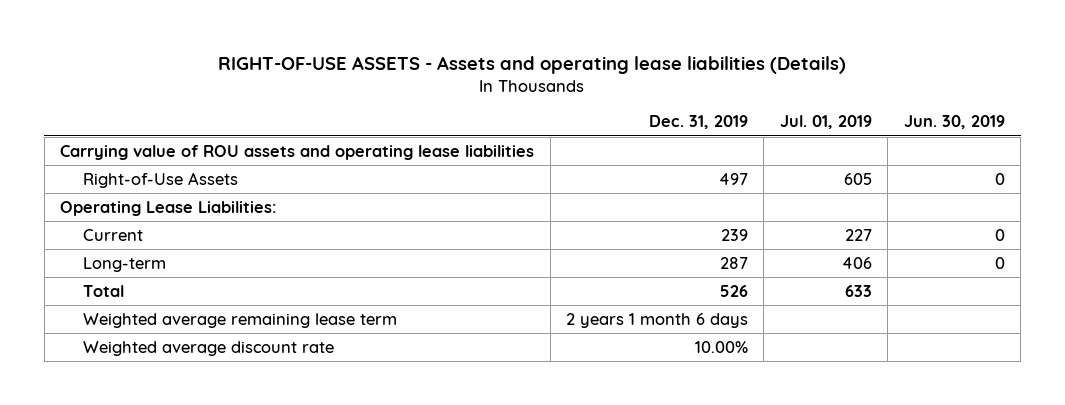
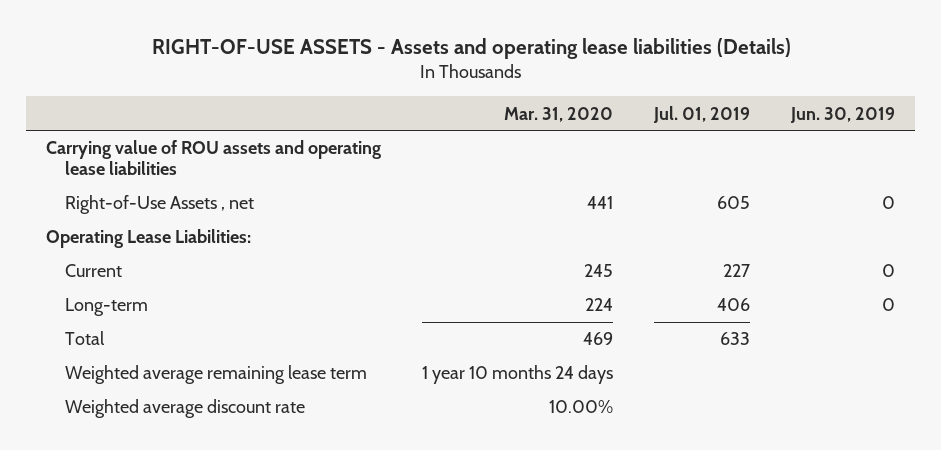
[648,115,748,130] Dec. 31, 2019 -> none
none -> [504,106,614,122] Mar. 31, 2020
[82,171,238,188] Right-of-Use Assets -> [65,195,255,215] Right-of-Use Assets , net

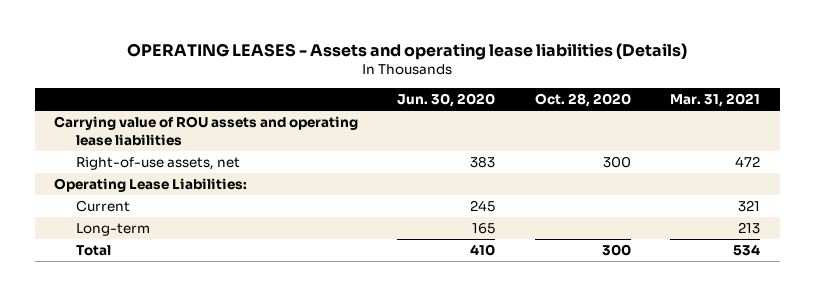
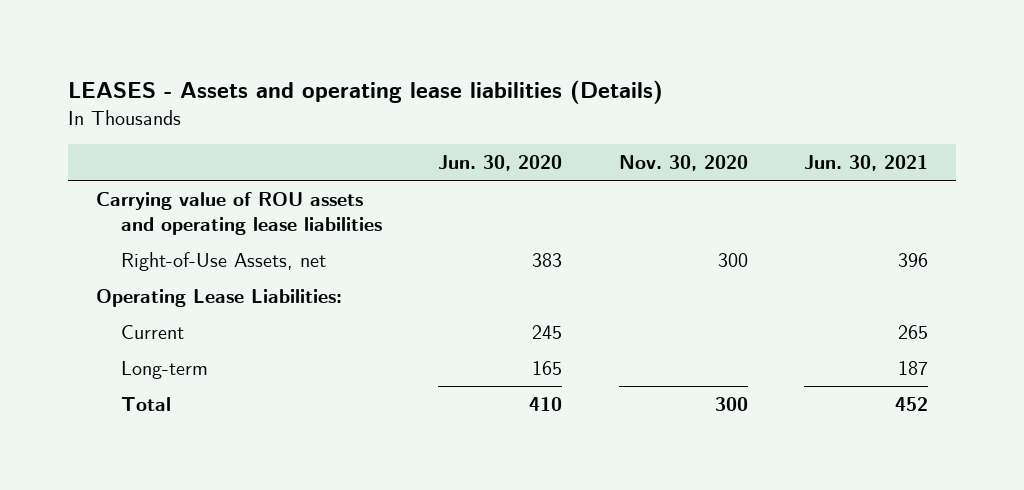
[127,42,688,60] OPERATING LEASES - Assets and operating lease liabilities (Details) -> [67,80,663,105] LEASES - Assets and operating lease liabilities (Details)
[534,93,631,108] Oct. 28, 2020 -> none
[669,93,760,108] Mar. 31, 2021 -> none
none -> [618,154,748,171] Nov. 30, 2020
none -> [804,154,929,171] Jun. 30, 2021
[76,157,241,171] Right-of-use assets, net -> [120,251,326,271] Right-of-Use Assets, net

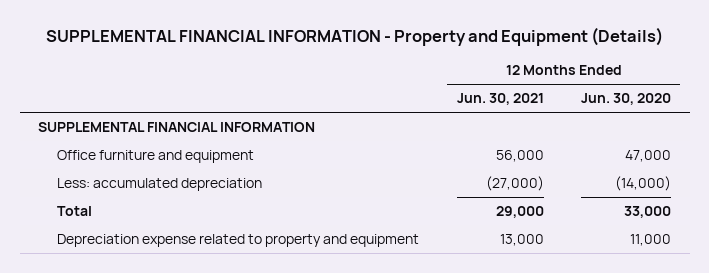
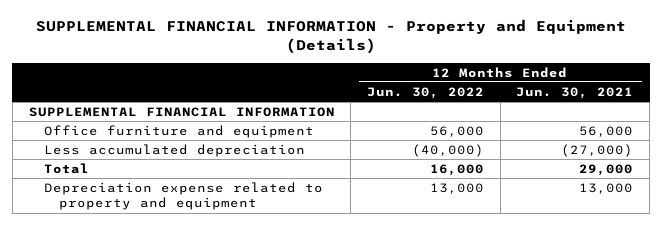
[580,93,671,106] Jun. 30, 2020 -> none
none -> [366,87,484,100] Jun. 30, 2022
[57,178,263,192] Less: accumulated depreciation -> [43,144,305,158] Less accumulated depreciation

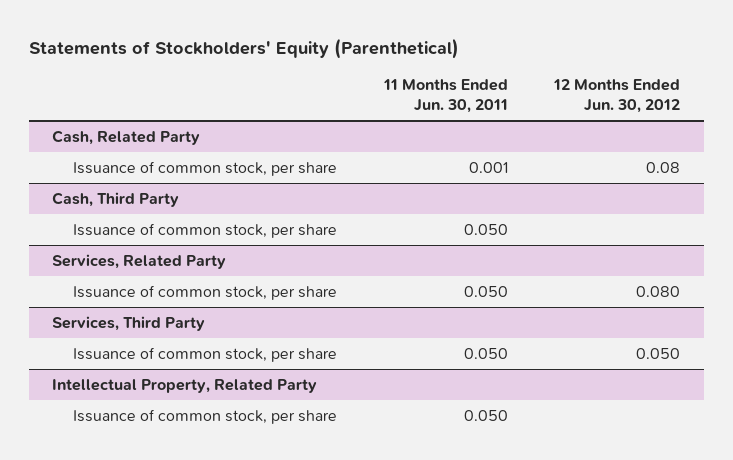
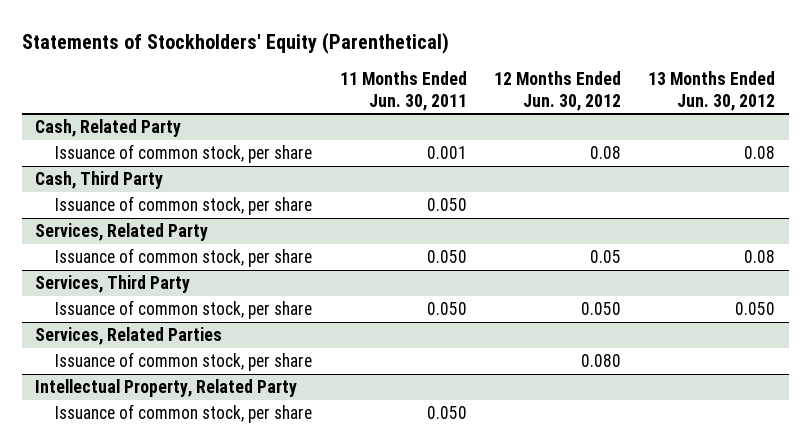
none -> [648,71,776,111] 13 Months Ended Jun. 30, 2012
[636,285,681,297] 0.080 -> [590,250,622,264] 0.05
none -> [35,327,223,346] Services, Related Parties
none -> [55,352,313,372] Issuance of common stock, per share

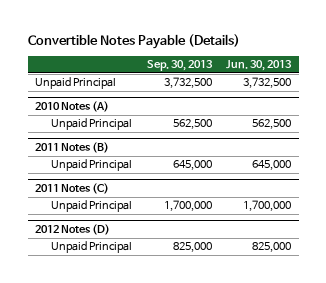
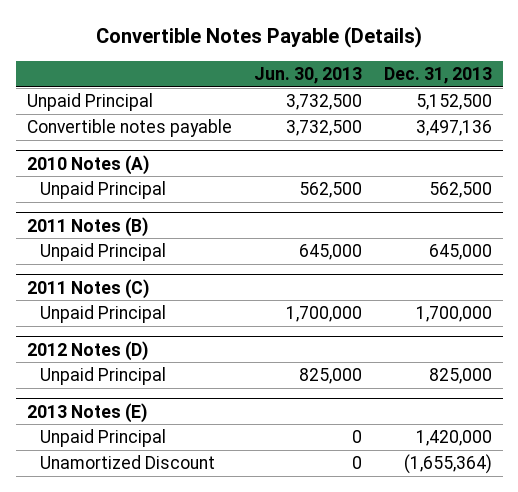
[146,60,213,72] Sep. 30, 2013 -> none
none -> [383,66,492,84] Dec. 31, 2013
none -> [26,119,232,138] Convertible notes payable
none -> [26,402,147,423] 2013 Notes (E)
none -> [39,429,166,448] Unpaid Principal
none -> [39,455,215,470] Unamortized Discount

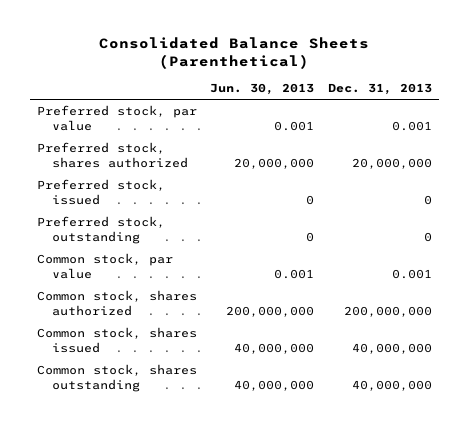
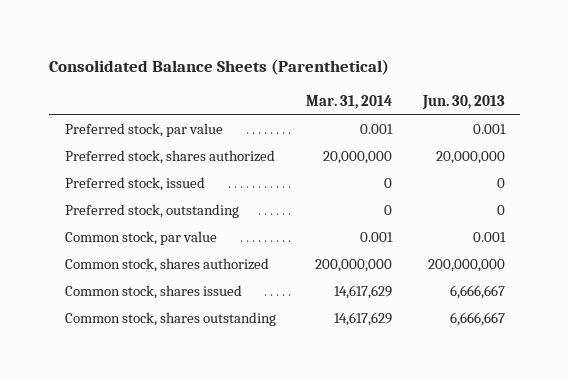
[328,83,433,96] Dec. 31, 2013 -> none
none -> [306,94,393,109] Mar. 31, 2014
[234,343,315,355] 40,000,000 -> [449,284,505,299] 6,666,667
[234,380,315,392] 40,000,000 -> [449,311,505,326] 6,666,667

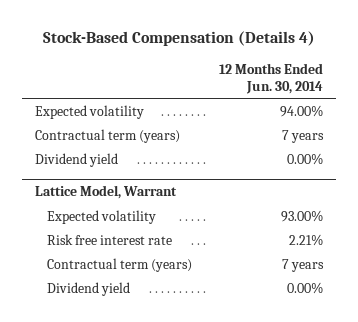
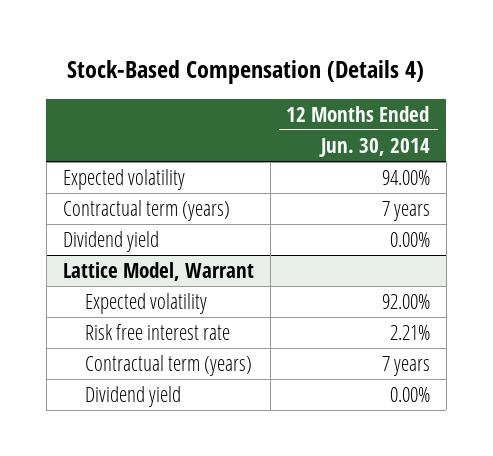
[280,209,323,222] 93.00% -> [381,293,430,309] 92.00%

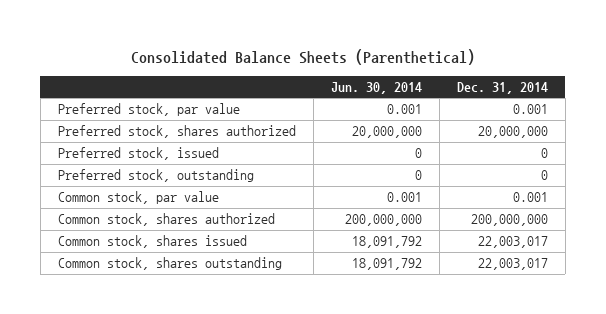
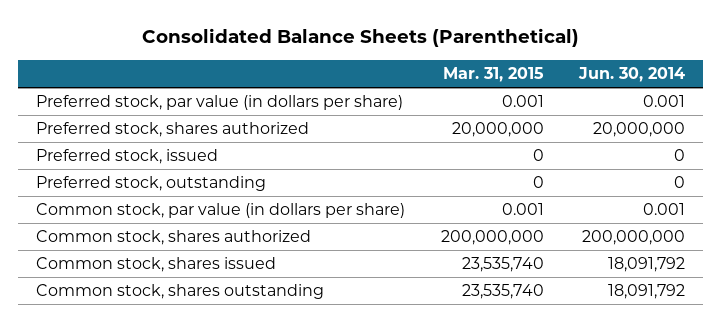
[456,81,548,94] Dec. 31, 2014 -> none
none -> [442,67,544,83] Mar. 31, 2015
[57,103,240,117] Preferred stock, par value -> [36,95,404,111] Preferred stock, par value (in dollars per share)
[57,191,219,205] Common stock, par value -> [36,203,406,219] Common stock, par value (in dollars per share)

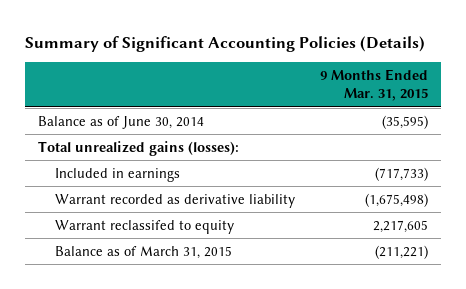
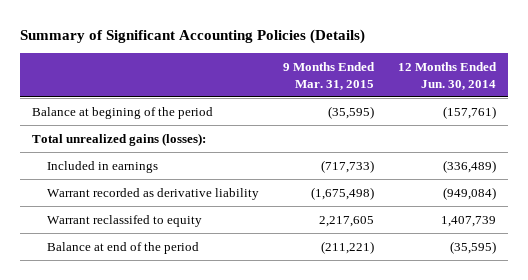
none -> [397,61,497,90] 12 Months Ended Jun. 30, 2014
[37,115,204,129] Balance as of June 30, 2014 -> [32,106,214,119] Balance at begining of the period
[55,245,233,259] Balance as of March 31, 2015 -> [46,241,199,254] Balance at end of the period

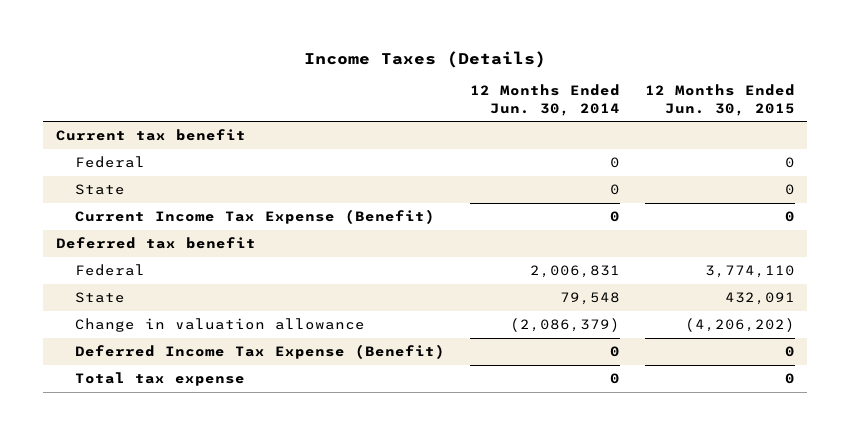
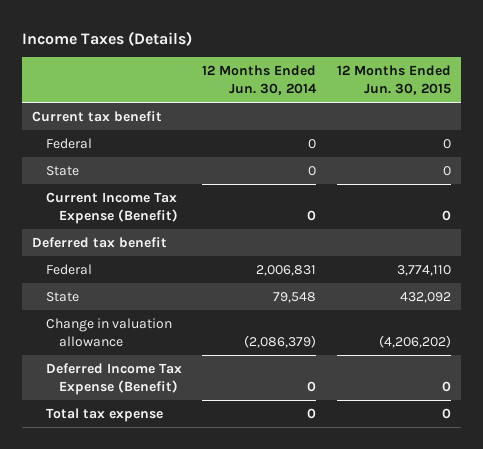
[724,292,795,306] 432,091 -> [399,291,451,303] 432,092

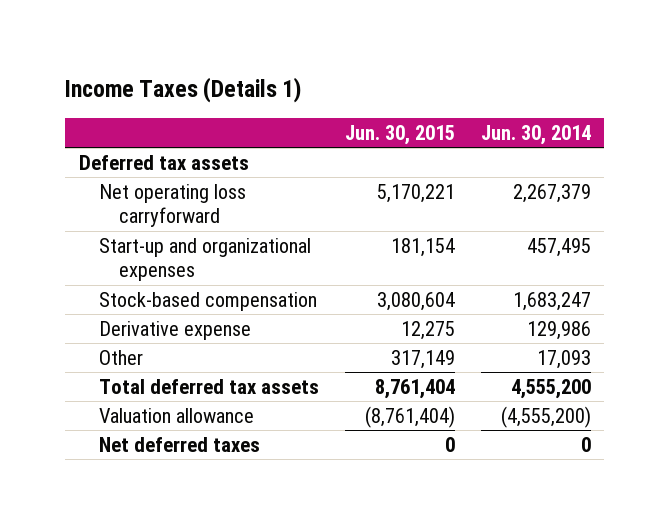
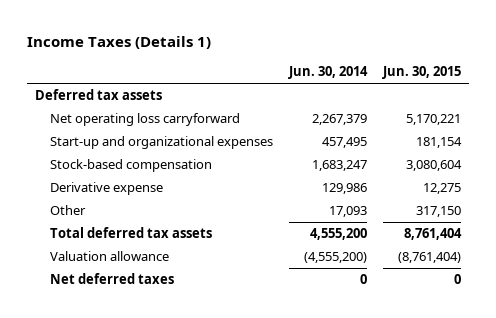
[391,350,456,370] 317,149 -> [415,206,461,218] 317,150

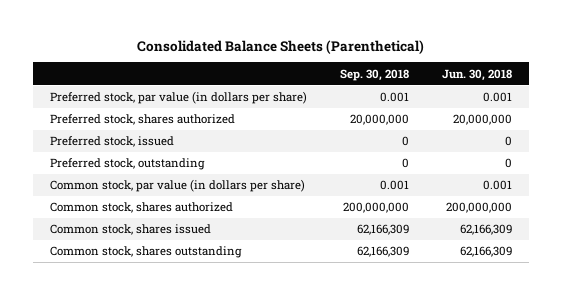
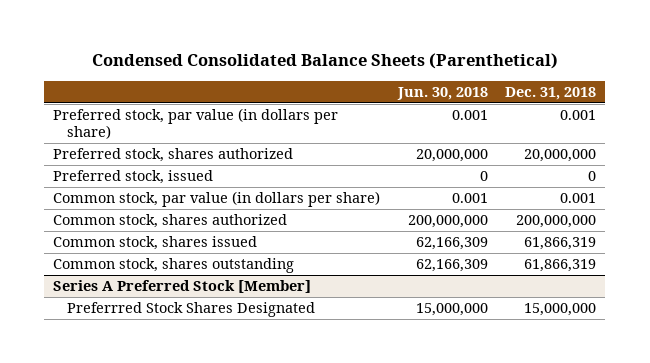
[137,39,425,54] Consolidated Balance Sheets (Parenthetical) -> [91,53,558,70] Condensed Consolidated Balance Sheets (Parenthetical)
[340,68,410,81] Sep. 30, 2018 -> none
none -> [505,86,597,100] Dec. 31, 2018
[49,158,205,171] Preferred stock, outstanding -> none
none -> [53,280,312,294] Series A Preferred Stock [Member]
none -> [67,302,316,318] Preferrred Stock Shares Designated

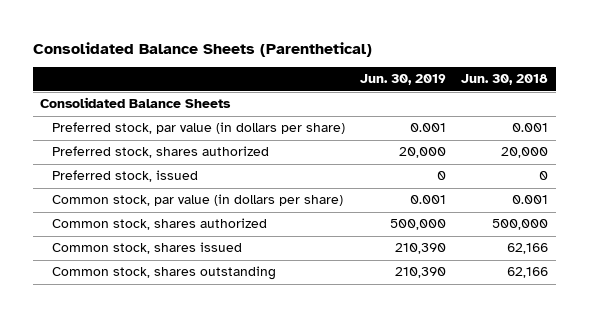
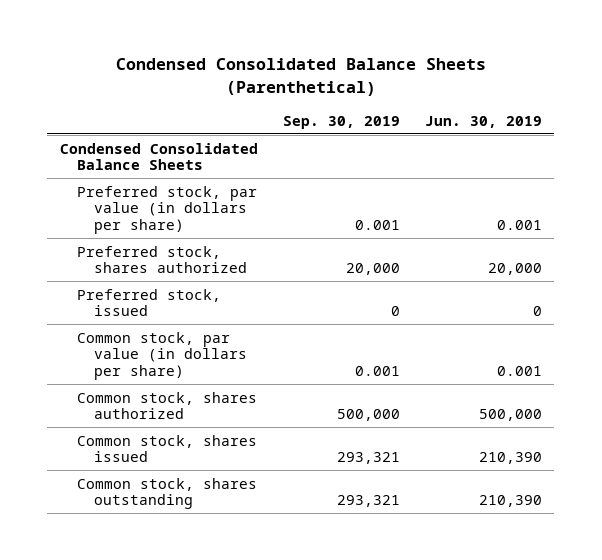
[32,41,372,57] Consolidated Balance Sheets (Parenthetical) -> [115,57,486,96] Condensed Consolidated Balance Sheets (Parenthetical)
[461,74,549,86] Jun. 30, 2018 -> none
none -> [282,115,400,129] Sep. 30, 2019
[40,97,232,109] Consolidated Balance Sheets -> [59,142,258,171] Condensed Consolidated Balance Sheets

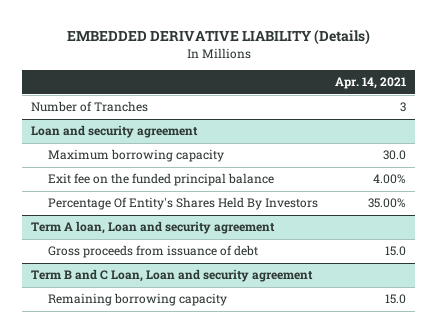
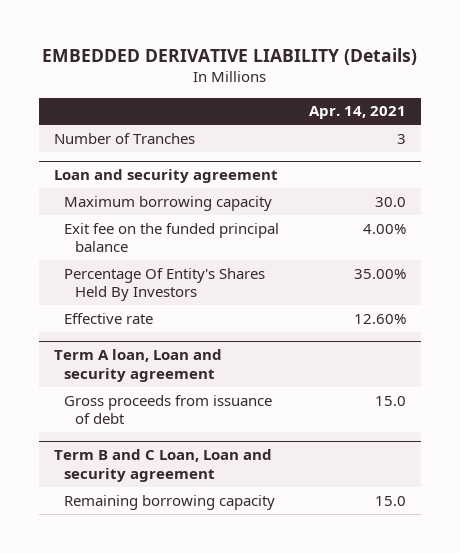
none -> [64,312,154,324] Effective rate

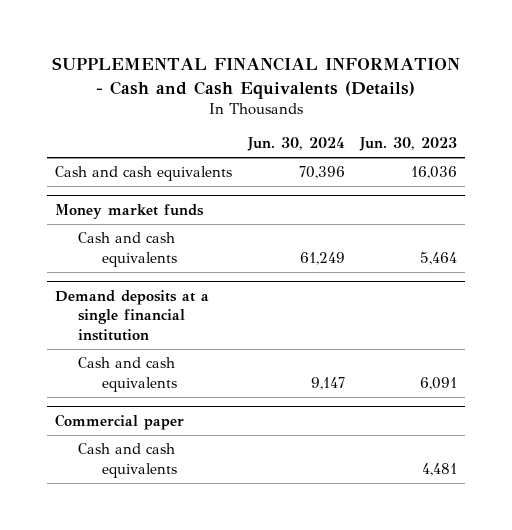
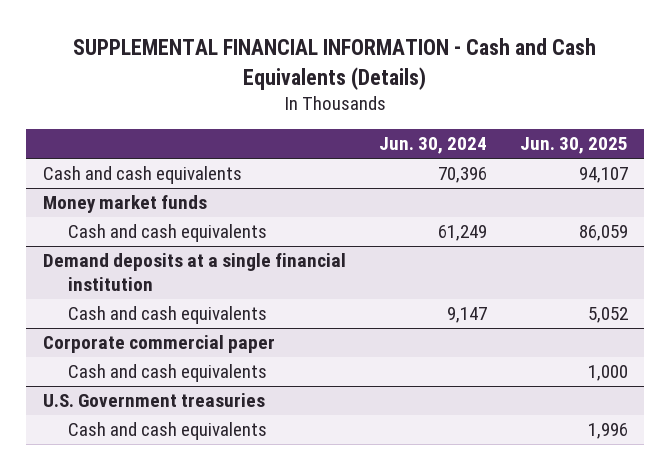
[359,137,458,152] Jun. 30, 2023 -> none
none -> [519,137,628,155] Jun. 30, 2025
[54,414,184,431] Commercial paper -> [42,335,275,354] Corporate commercial paper
none -> [42,393,265,408] U.S. Government treasuries
none -> [67,422,267,441] Cash and cash equivalents

